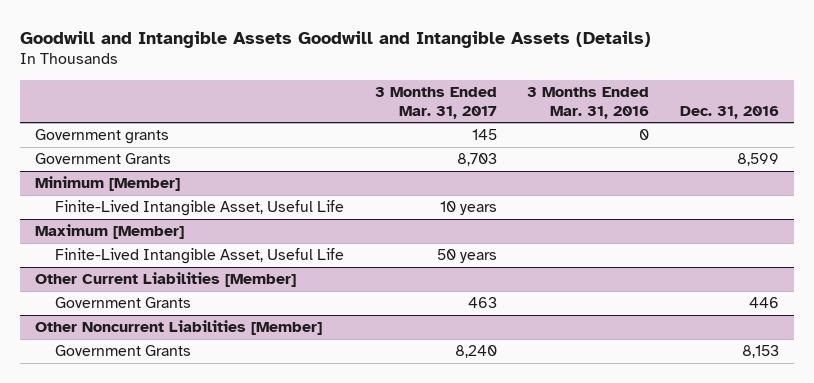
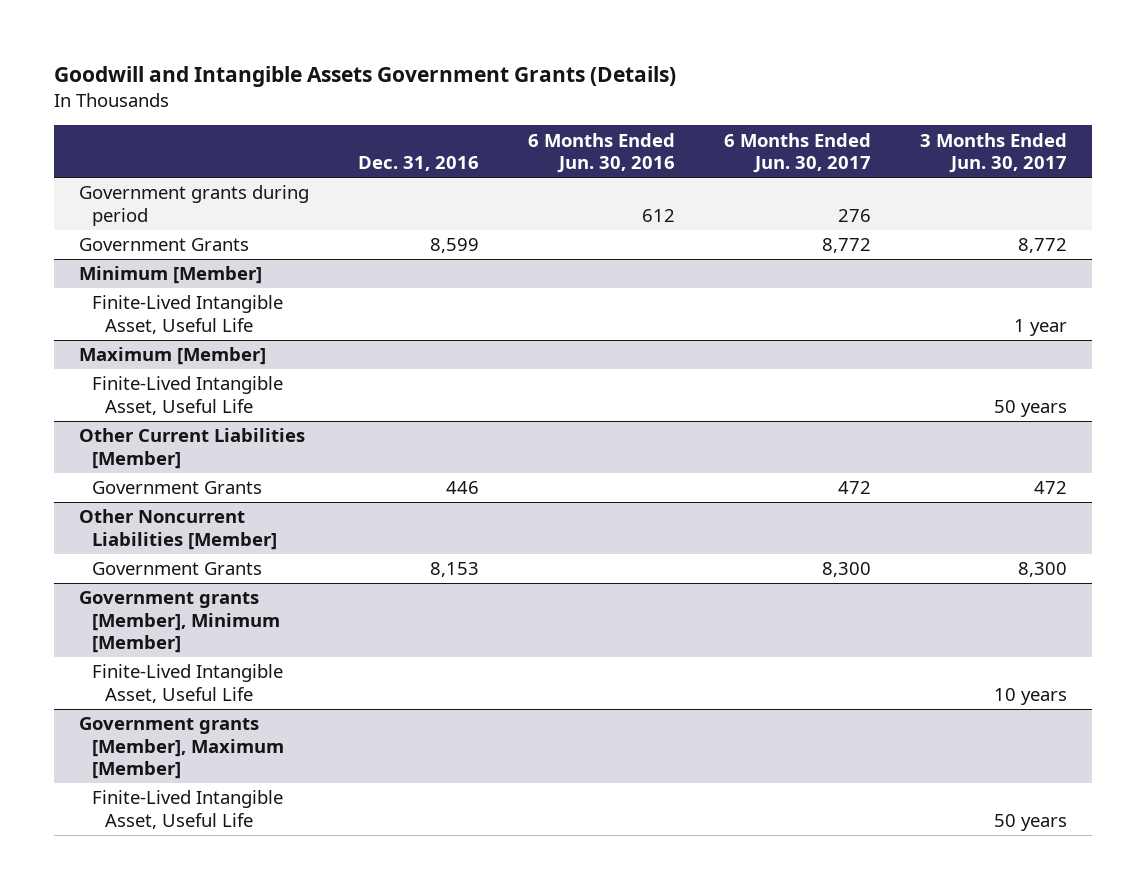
[19,30,651,48] Goodwill and Intangible Assets Goodwill and Intangible Assets (Details) -> [54,66,677,88] Goodwill and Intangible Assets Government Grants (Details)
[374,86,497,119] 3 Months Ended Mar. 31, 2017 -> none
[527,86,650,119] 3 Months Ended Mar. 31, 2016 -> none
none -> [527,132,675,174] 6 Months Ended Jun. 30, 2016
none -> [724,132,872,174] 6 Months Ended Jun. 30, 2017
none -> [920,132,1068,174] 3 Months Ended Jun. 30, 2017
[35,129,170,145] Government grants -> [78,185,309,226] Government grants during period
none -> [78,591,280,654] Government grants [Member], Minimum [Member]
none -> [91,664,283,703] Finite-Lived Intangible Asset, Useful Life
none -> [78,717,284,780] Government grants [Member], Maximum [Member]
none -> [91,790,283,829] Finite-Lived Intangible Asset, Useful Life

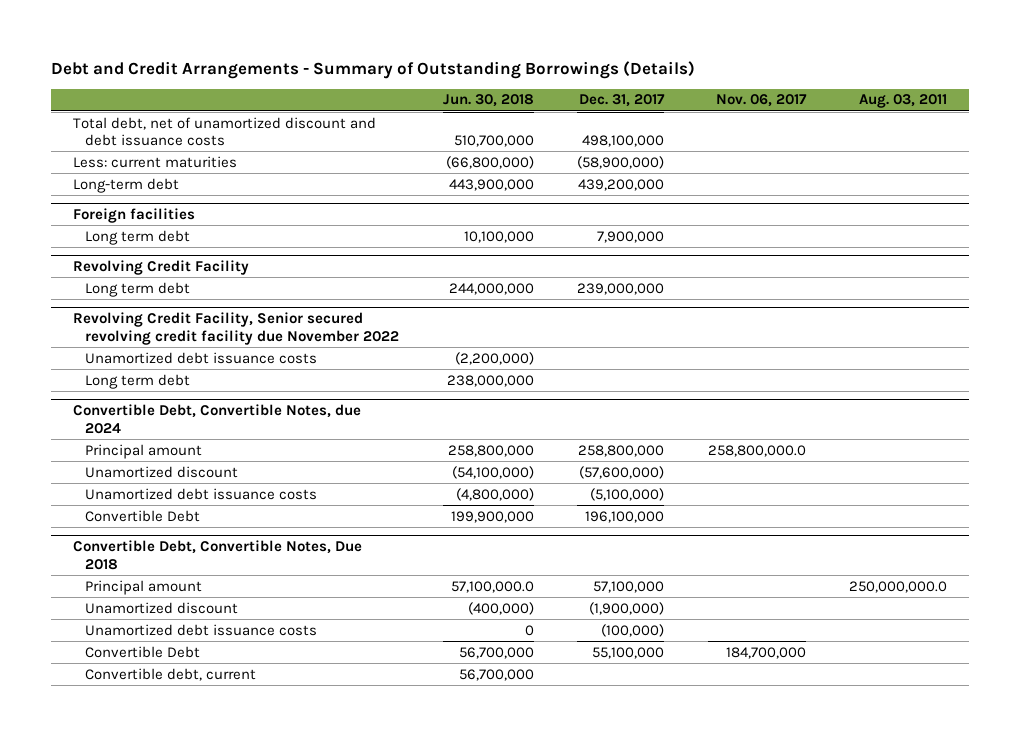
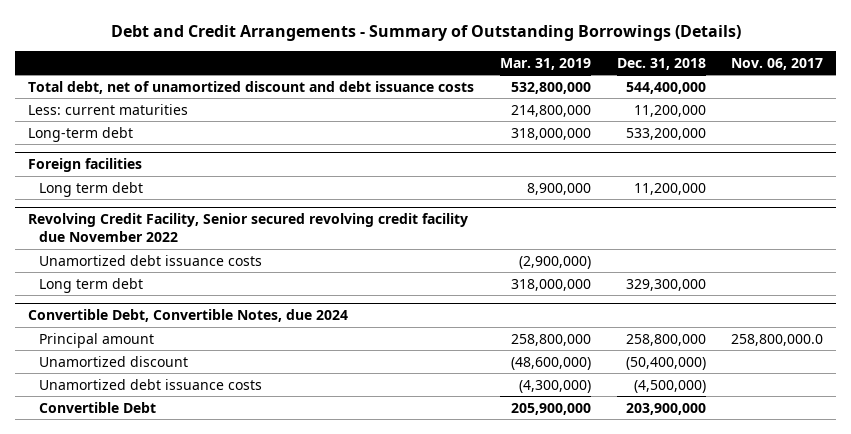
[442,94,534,108] Jun. 30, 2018 -> none
[579,94,666,108] Dec. 31, 2017 -> none
[859,94,948,109] Aug. 03, 2011 -> none
none -> [499,57,591,70] Mar. 31, 2019
none -> [616,57,706,70] Dec. 31, 2018
[72,260,249,276] Revolving Credit Facility -> none
[85,281,191,297] Long term debt -> none
[72,540,362,570] Convertible Debt, Convertible Notes, Due 2018 -> none
[85,579,203,595] Principal amount -> none
[85,601,239,614] Unamortized discount -> none
[85,623,318,636] Unamortized debt issuance costs -> none
[85,645,201,658] Convertible Debt -> none
[85,667,257,681] Convertible debt, current -> none

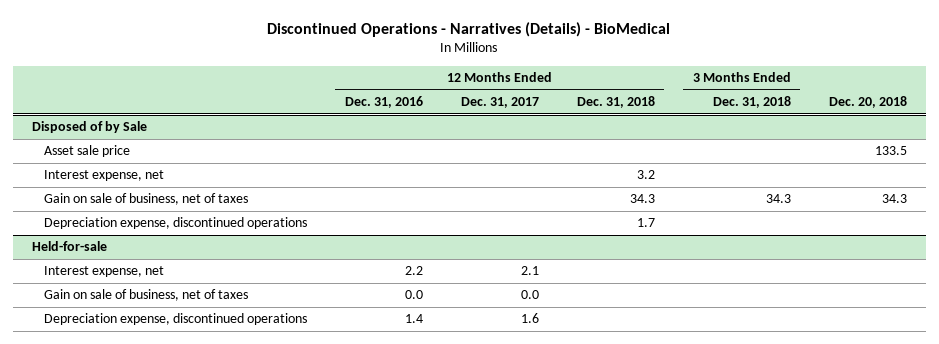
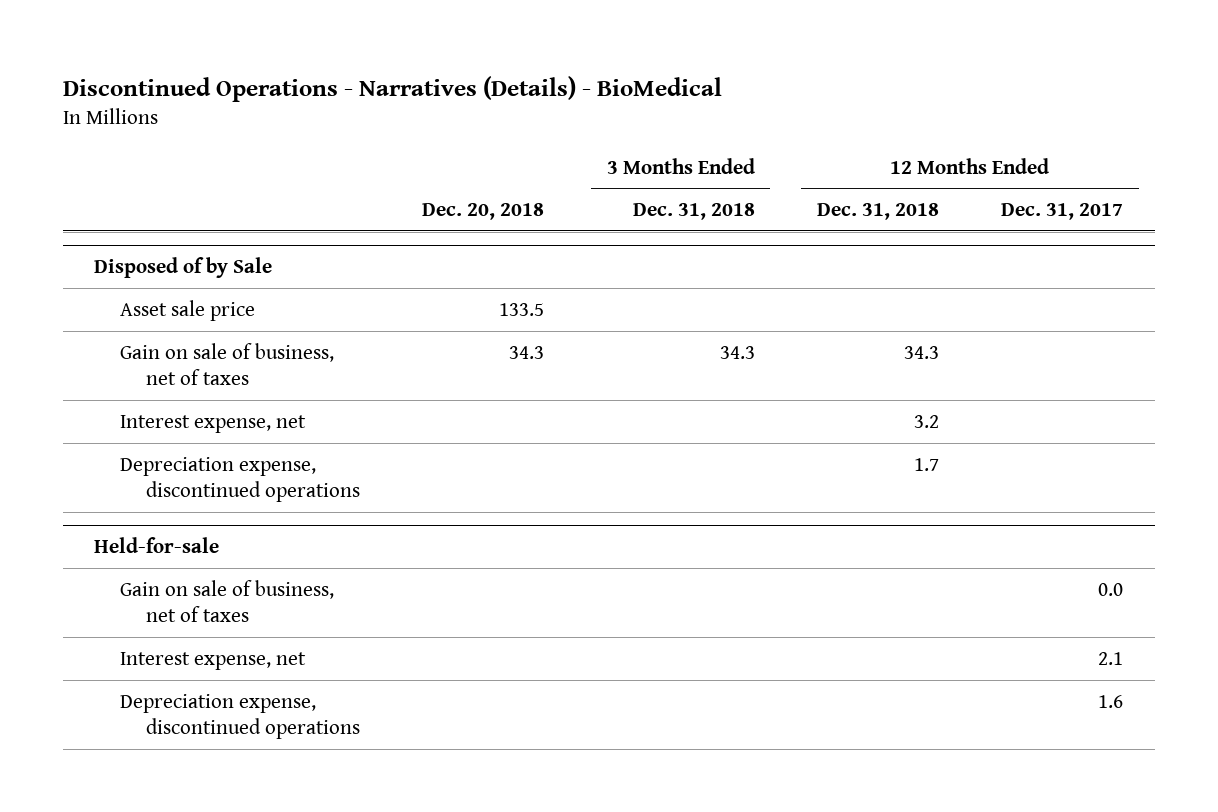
[344,96,423,109] Dec. 31, 2016 -> none
[43,170,164,182] Interest expense, net -> [120,414,307,433] Interest expense, net
[43,266,164,278] Interest expense, net -> [120,651,307,670] Interest expense, net

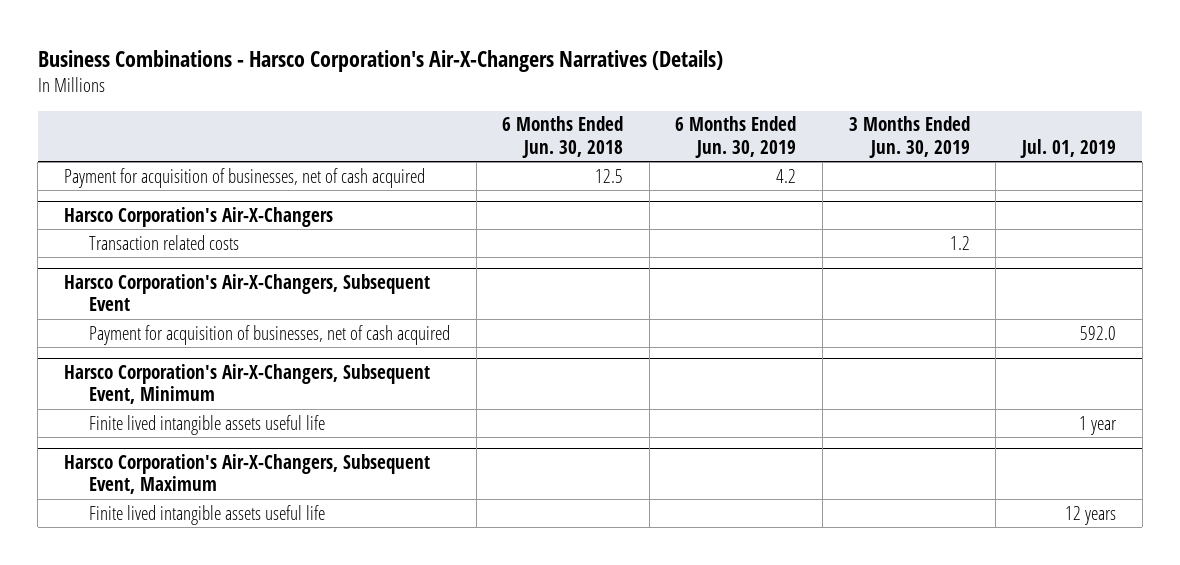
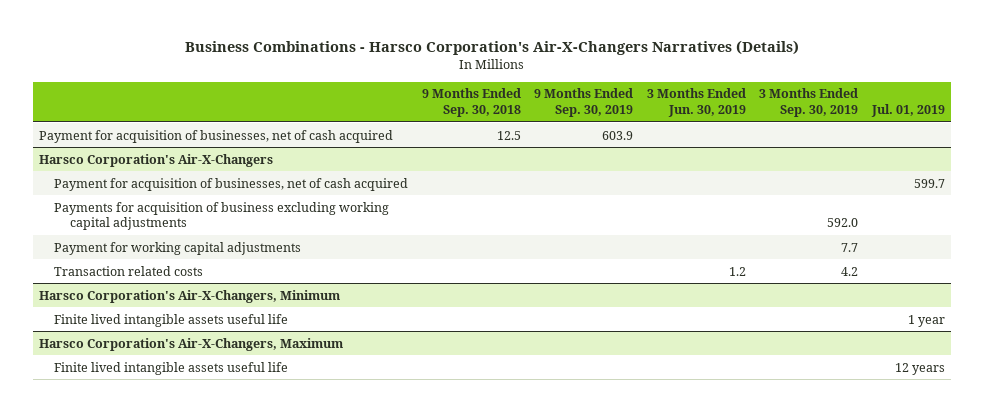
[502,116,624,158] 6 Months Ended Jun. 30, 2018 -> none
[675,116,797,158] 6 Months Ended Jun. 30, 2019 -> none
none -> [421,88,521,118] 9 Months Ended Sep. 30, 2018
none -> [534,88,634,118] 9 Months Ended Sep. 30, 2019
none -> [759,88,859,118] 3 Months Ended Sep. 30, 2019
none -> [54,177,409,191] Payment for acquisition of businesses, net of cash acquired
none -> [54,201,390,231] Payments for acquisition of business excluding working capital adjustments
none -> [54,241,302,255] Payment for working capital adjustments
[63,273,430,312] Harsco Corporation's Air-X-Changers, Subsequent Event -> none
[88,324,450,345] Payment for acquisition of businesses, net of cash acquired -> none
[63,363,430,405] Harsco Corporation's Air-X-Changers, Subsequent Event, Minimum -> [39,289,341,303] Harsco Corporation's Air-X-Changers, Minimum
[63,453,430,495] Harsco Corporation's Air-X-Changers, Subsequent Event, Maximum -> [39,337,344,351] Harsco Corporation's Air-X-Changers, Maximum

